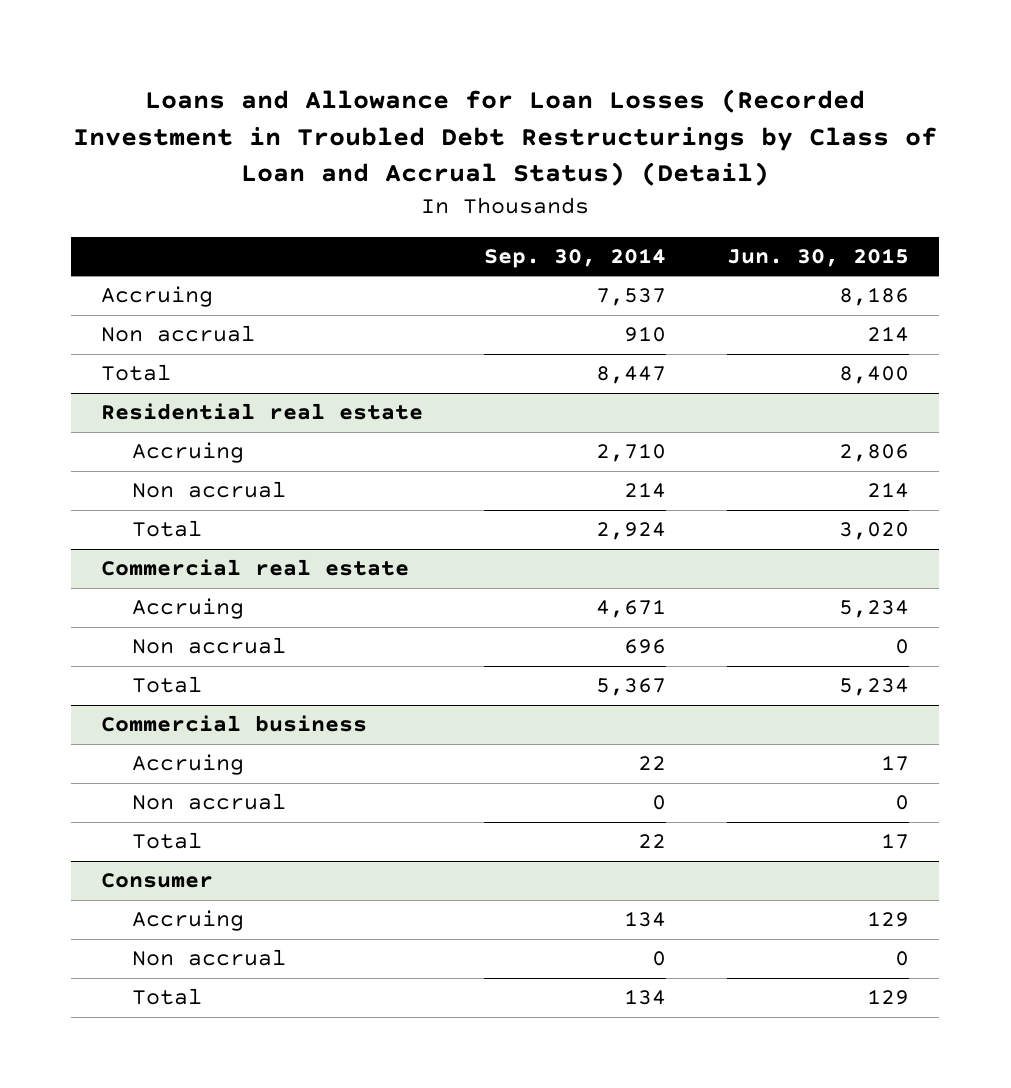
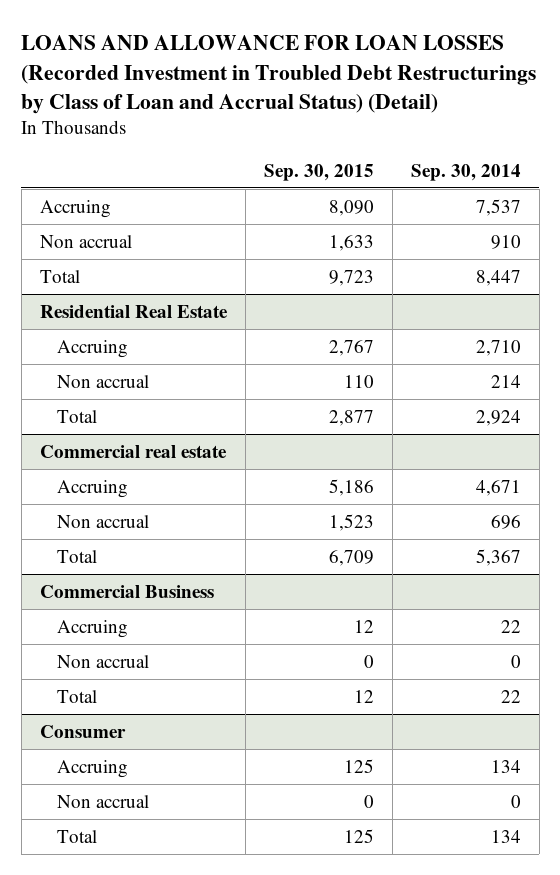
[73,88,938,187] Loans and Allowance for Loan Losses (Recorded Investment in Troubled Debt Restructurings by Class of Loan and Accrual Status) (Detail) -> [21,35,537,114] LOANS AND ALLOWANCE FOR LOAN LOSSES (Recorded Investment in Troubled Debt Restructurings by Class of Loan and Accrual Status) (Detail)
[727,248,910,268] Jun. 30, 2015 -> none
none -> [263,163,374,181] Sep. 30, 2015
[101,403,424,421] Residential real estate -> [39,304,228,318] Residential Real Estate
[101,715,368,733] Commercial business -> [39,584,214,598] Commercial Business

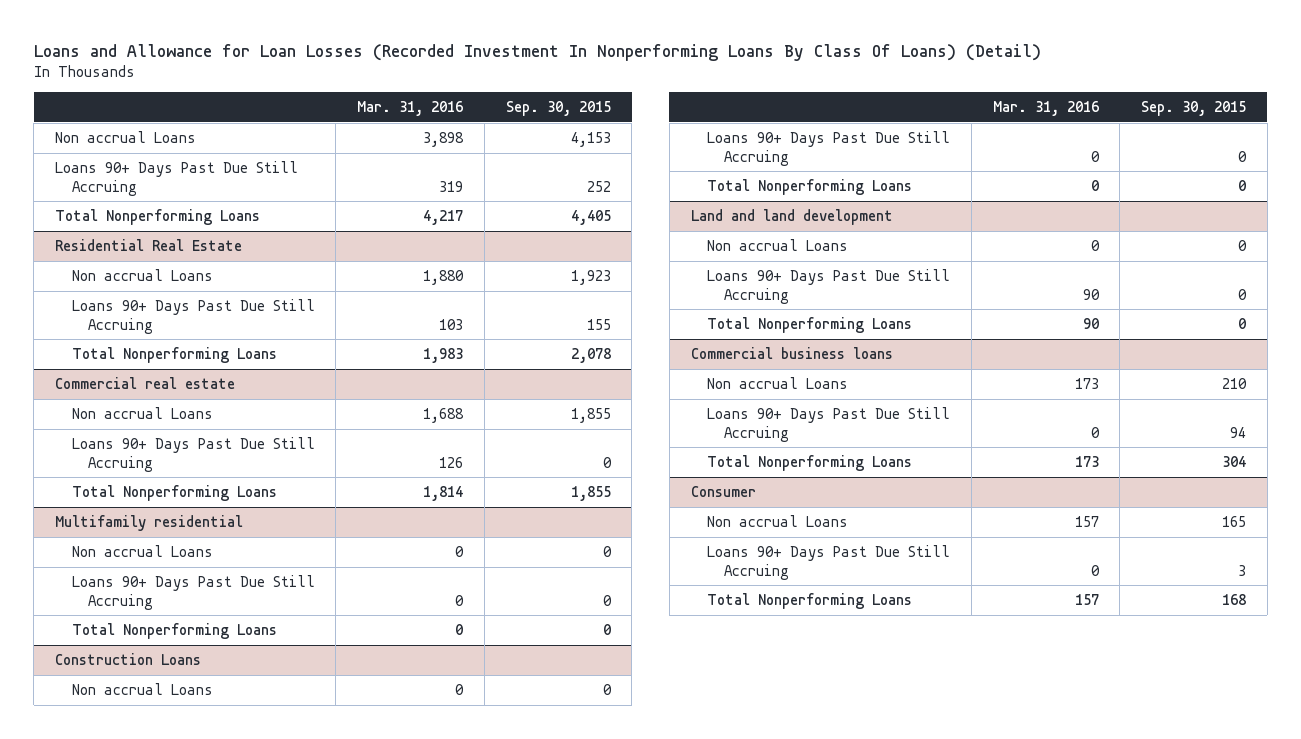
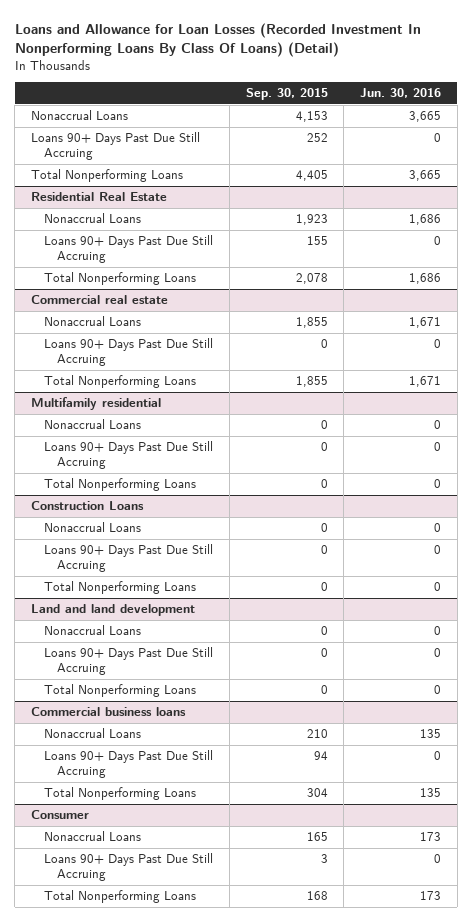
[357,101,464,117] Mar. 31, 2016 -> none
none -> [360,88,442,99] Jun. 30, 2016
[54,131,196,144] Non accrual Loans -> [30,110,128,121] Nonaccrual Loans
[71,269,213,282] Non accrual Loans -> [44,213,142,224] Nonaccrual Loans
[71,407,213,420] Non accrual Loans -> [44,316,142,327] Nonaccrual Loans
[71,545,213,558] Non accrual Loans -> [44,419,142,430] Nonaccrual Loans
[71,683,213,696] Non accrual Loans -> [44,522,142,533] Nonaccrual Loans
[707,239,849,252] Non accrual Loans -> [44,625,142,636] Nonaccrual Loans
[707,377,849,390] Non accrual Loans -> [44,728,142,739] Nonaccrual Loans
[707,515,849,528] Non accrual Loans -> [44,831,142,842] Nonaccrual Loans

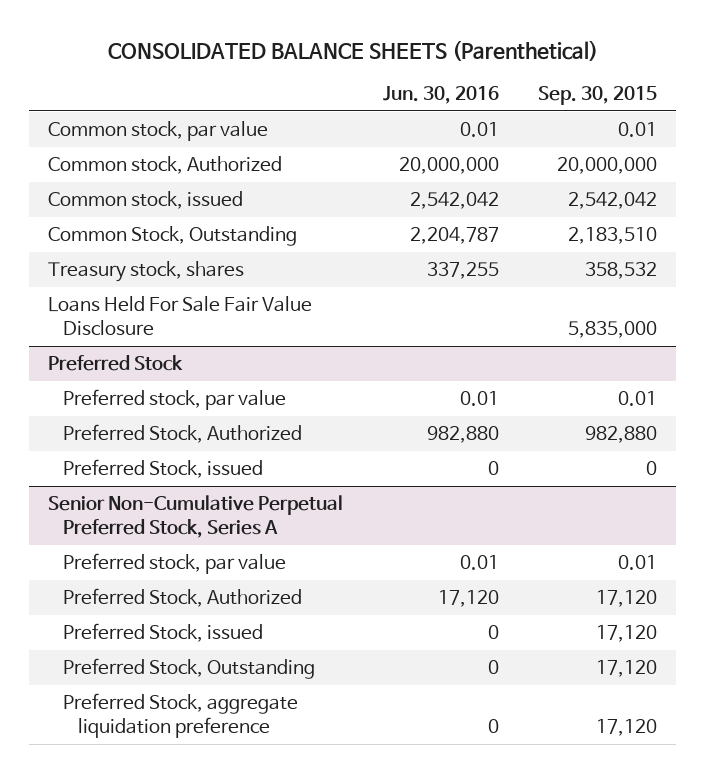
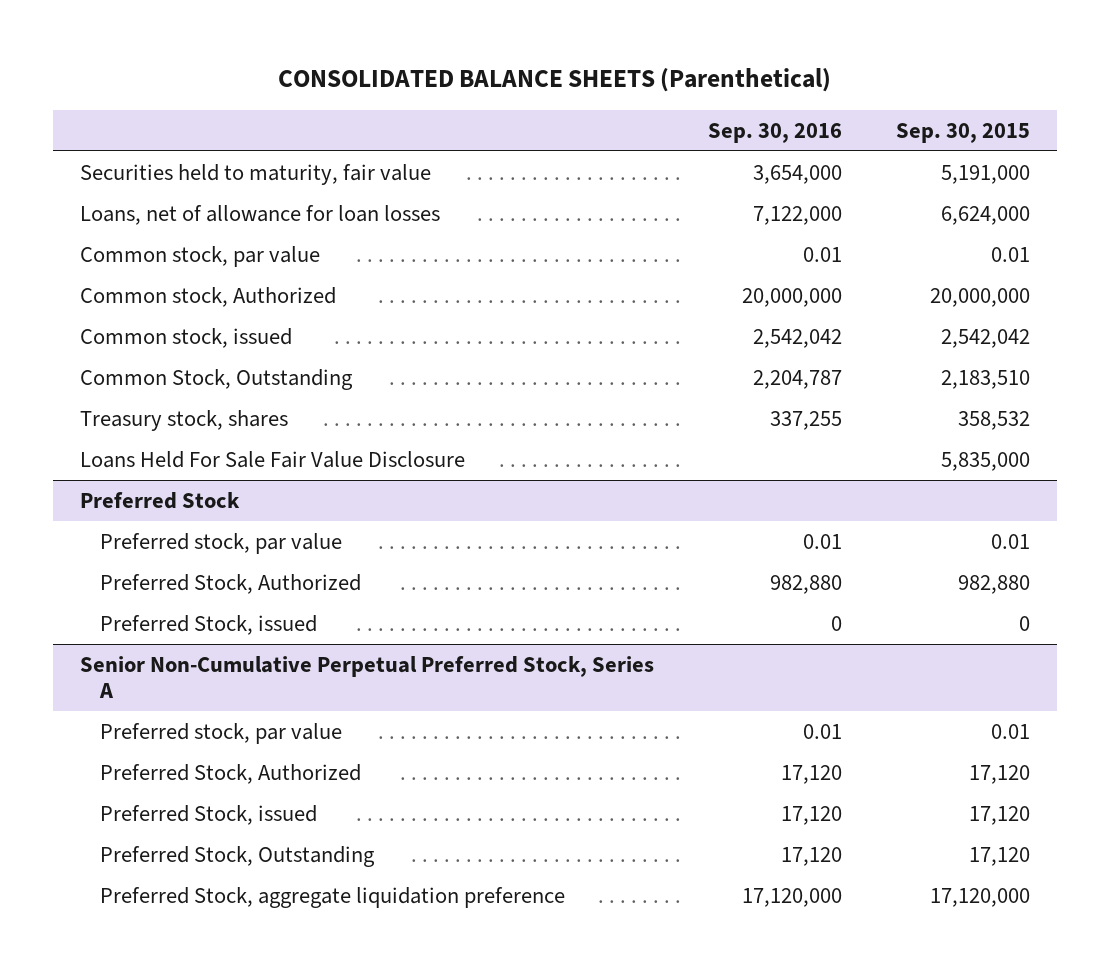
[382,86,499,105] Jun. 30, 2016 -> none
none -> [707,122,842,143] Sep. 30, 2016
none -> [79,163,431,185] Securities held to maturity, fair value
none -> [79,204,440,225] Loans, net of allowance for loan losses
[595,719,657,737] 17,120 -> [929,887,1030,907] 17,120,000

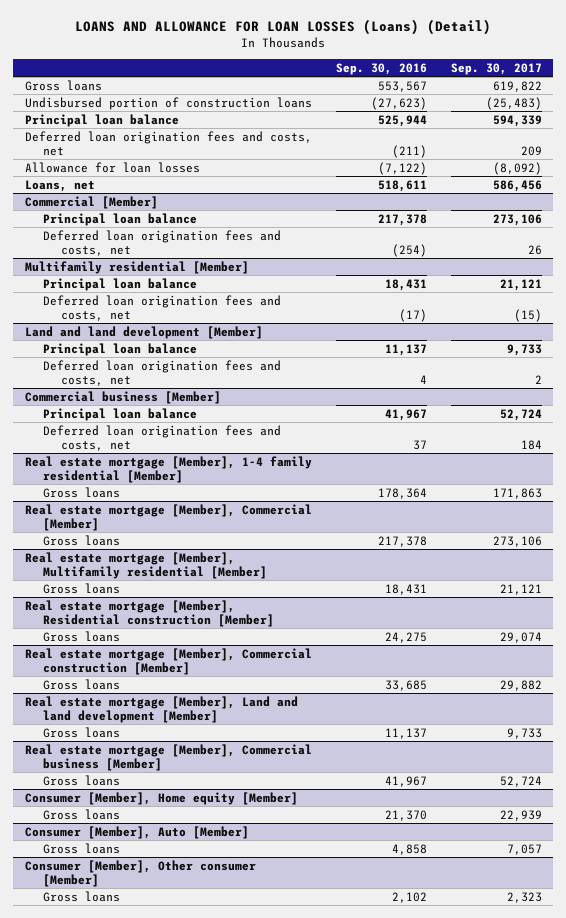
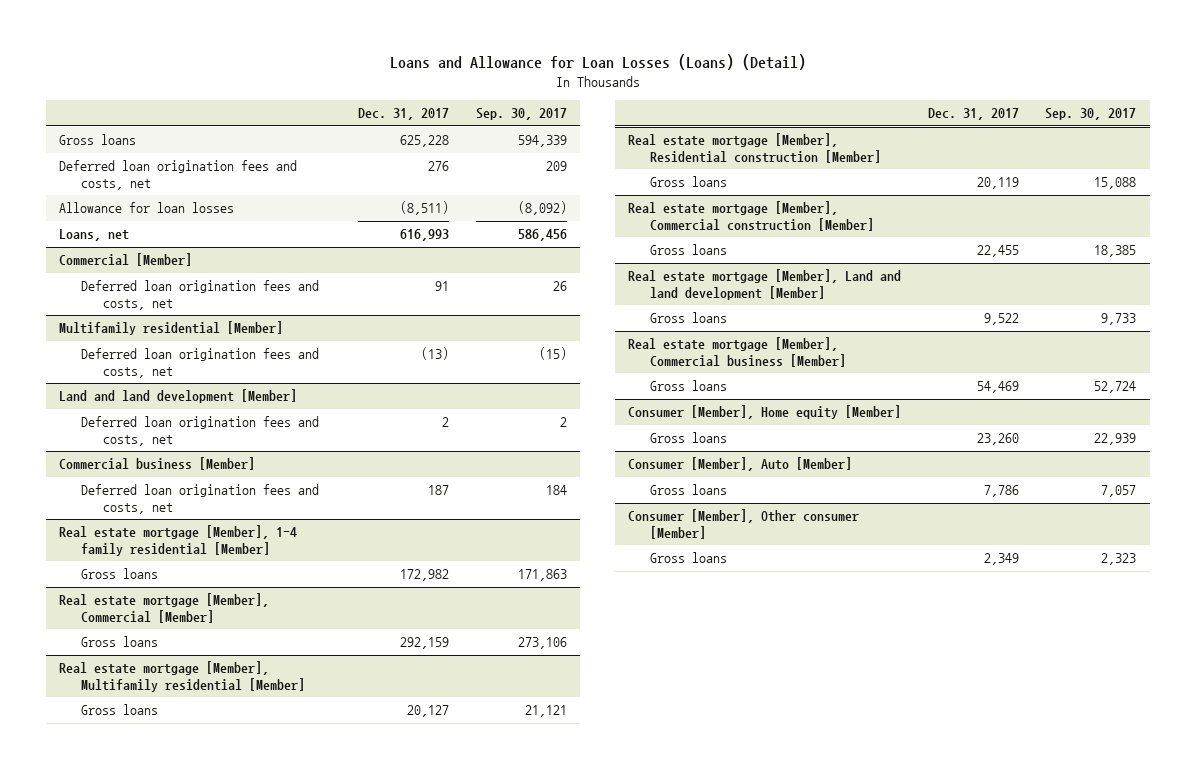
[75,19,492,36] LOANS AND ALLOWANCE FOR LOAN LOSSES (Loans) (Detail) -> [389,54,806,71] Loans and Allowance for Loan Losses (Loans) (Detail)
[335,62,427,75] Sep. 30, 2016 -> none
none -> [358,108,450,121] Dec. 31, 2017
[24,96,312,110] Undisbursed portion of construction loans -> none
[24,113,179,127] Principal loan balance -> none
[492,80,542,92] 619,822 -> [517,135,567,148] 594,339
[43,212,198,226] Principal loan balance -> none
[43,277,198,291] Principal loan balance -> none
[43,342,198,356] Principal loan balance -> none
[43,407,198,421] Principal loan balance -> none
[499,631,542,643] 29,074 -> [1094,177,1137,190] 15,088
[499,679,542,691] 29,882 -> [1094,245,1137,258] 18,385

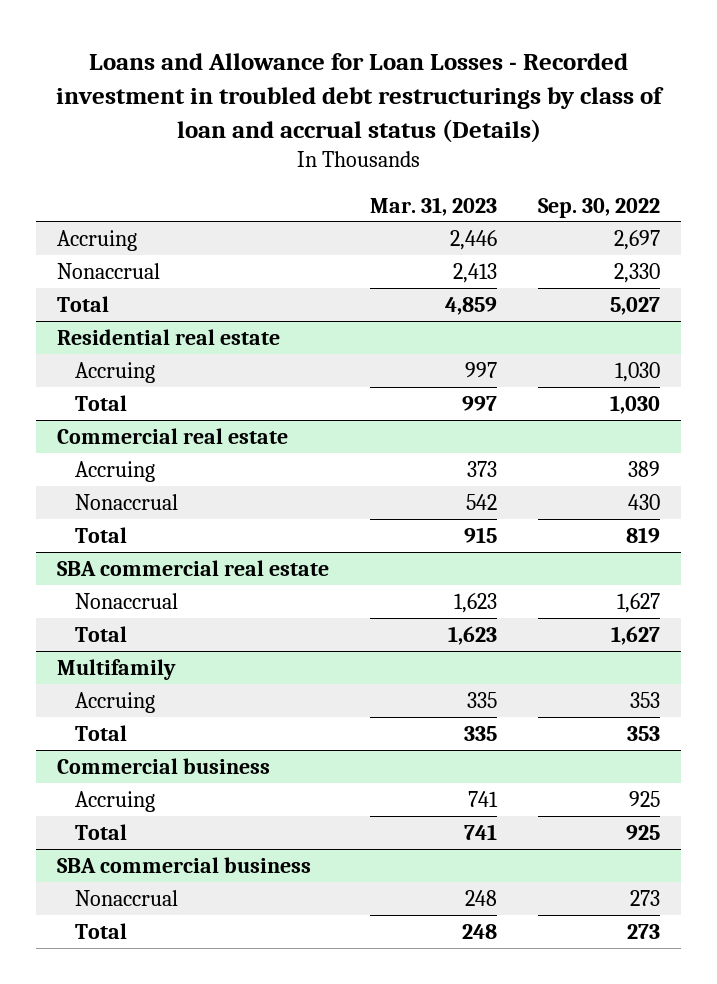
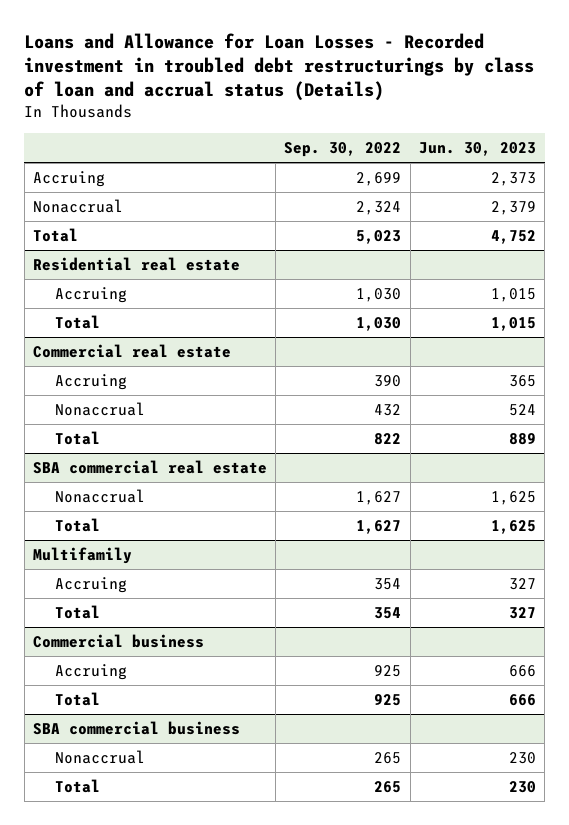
[370,196,498,216] Mar. 31, 2023 -> none
none -> [418,142,536,157] Jun. 30, 2023
[614,229,661,250] 2,697 -> [356,172,402,187] 2,699
[614,262,661,283] 2,330 -> [356,201,402,216] 2,324
[610,296,661,315] 5,027 -> [356,230,402,245] 5,023
[628,460,661,477] 389 -> [374,375,402,388] 390
[628,493,661,510] 430 -> [374,404,402,417] 432
[626,526,661,543] 819 -> [374,433,402,446] 822
[630,691,661,708] 353 -> [374,578,402,591] 354
[627,725,661,741] 353 -> [374,607,402,620] 354
[630,889,661,906] 273 -> [374,752,402,765] 265
[627,923,661,939] 273 -> [374,781,402,794] 265

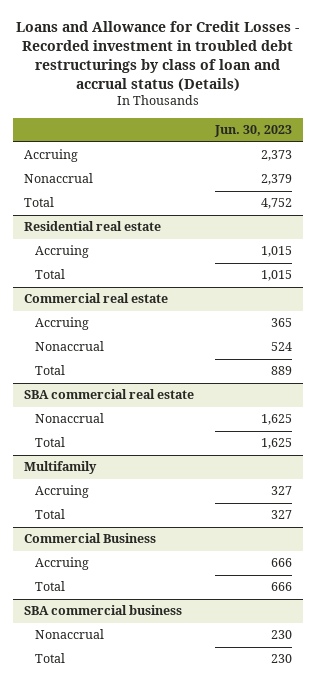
[24,33,535,102] Loans and Allowance for Loan Losses - Recorded investment in troubled debt restructurings by class of loan and accrual status (Details) -> [15,20,299,91] Loans and Allowance for Credit Losses - Recorded investment in troubled debt restructurings by class of loan and accrual status (Details)
[284,142,402,158] Sep. 30, 2022 -> none
[32,634,204,649] Commercial business -> [23,533,156,544] Commercial Business

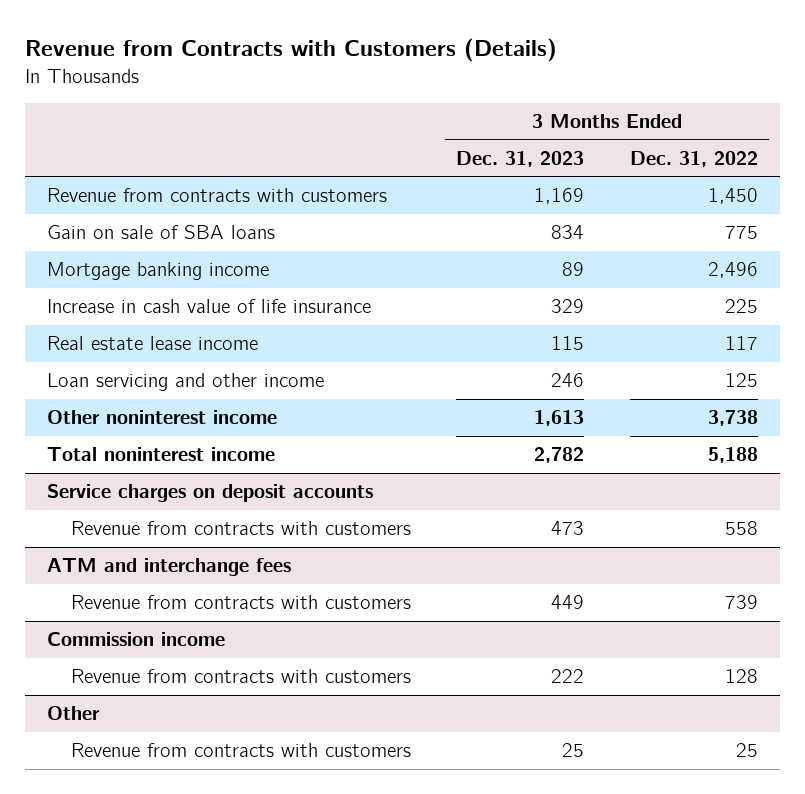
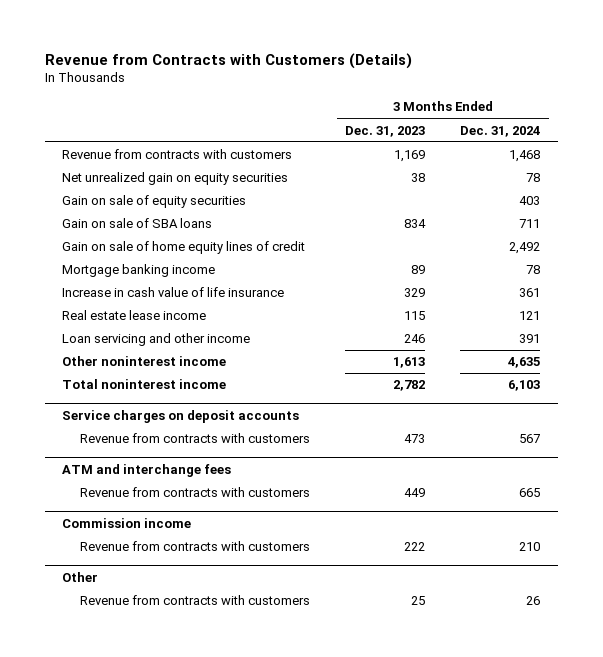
[629,150,758,167] Dec. 31, 2022 -> none
none -> [460,125,541,137] Dec. 31, 2024
none -> [62,172,289,186] Net unrealized gain on equity securities
none -> [62,195,247,209] Gain on sale of equity securities
none -> [62,241,306,255] Gain on sale of home equity lines of credit

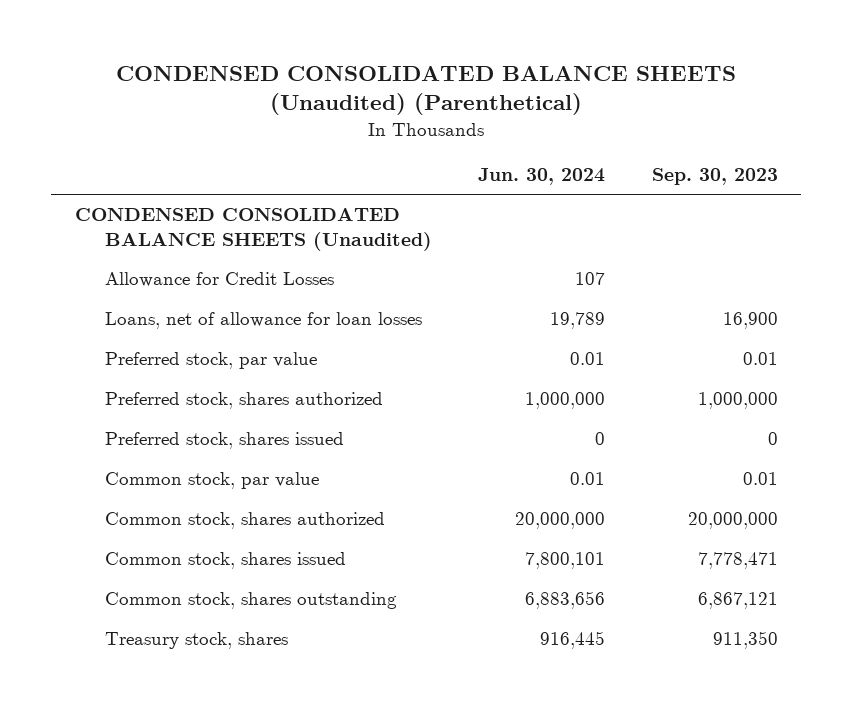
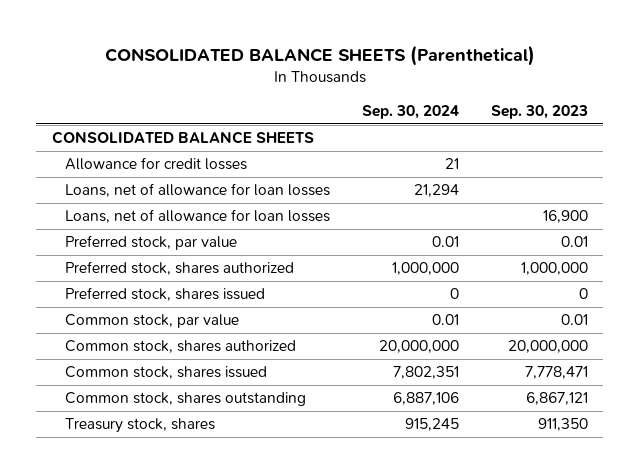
[116,65,737,116] CONDENSED CONSOLIDATED BALANCE SHEETS (Unaudited) (Parenthetical) -> [104,44,535,66] CONSOLIDATED BALANCE SHEETS (Parenthetical)
[478,167,606,185] Jun. 30, 2024 -> none
none -> [361,104,459,119] Sep. 30, 2024
[74,208,432,251] CONDENSED CONSOLIDATED BALANCE SHEETS (Unaudited) -> [52,131,315,145] CONSOLIDATED BALANCE SHEETS
[104,272,334,288] Allowance for Credit Losses -> [65,157,248,171] Allowance for credit losses
none -> [65,183,331,198] Loans, net of allowance for loan losses

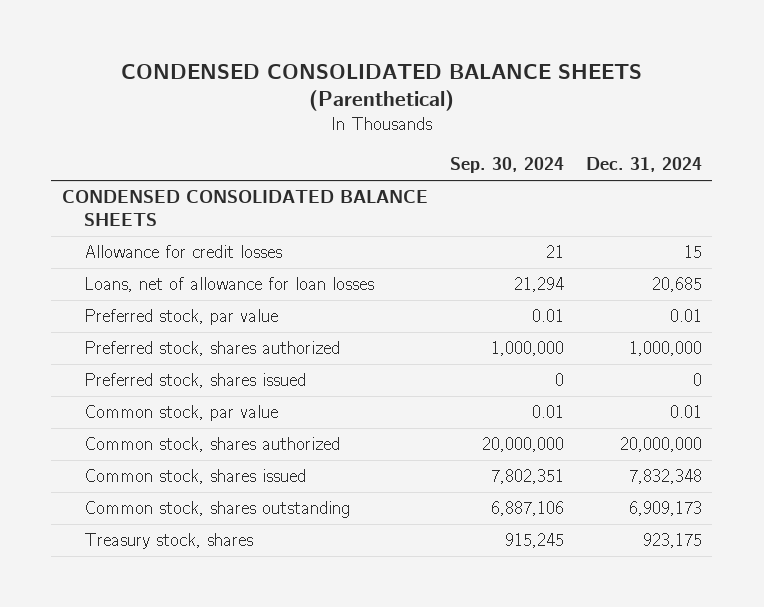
[104,44,535,66] CONSOLIDATED BALANCE SHEETS (Parenthetical) -> [120,63,642,112] CONDENSED CONSOLIDATED BALANCE SHEETS (Parenthetical)
[490,104,588,119] Sep. 30, 2023 -> none
none -> [585,157,702,173] Dec. 31, 2024
[52,131,315,145] CONSOLIDATED BALANCE SHEETS -> [62,190,429,227] CONDENSED CONSOLIDATED BALANCE SHEETS
[65,209,331,224] Loans, net of allowance for loan losses -> none

